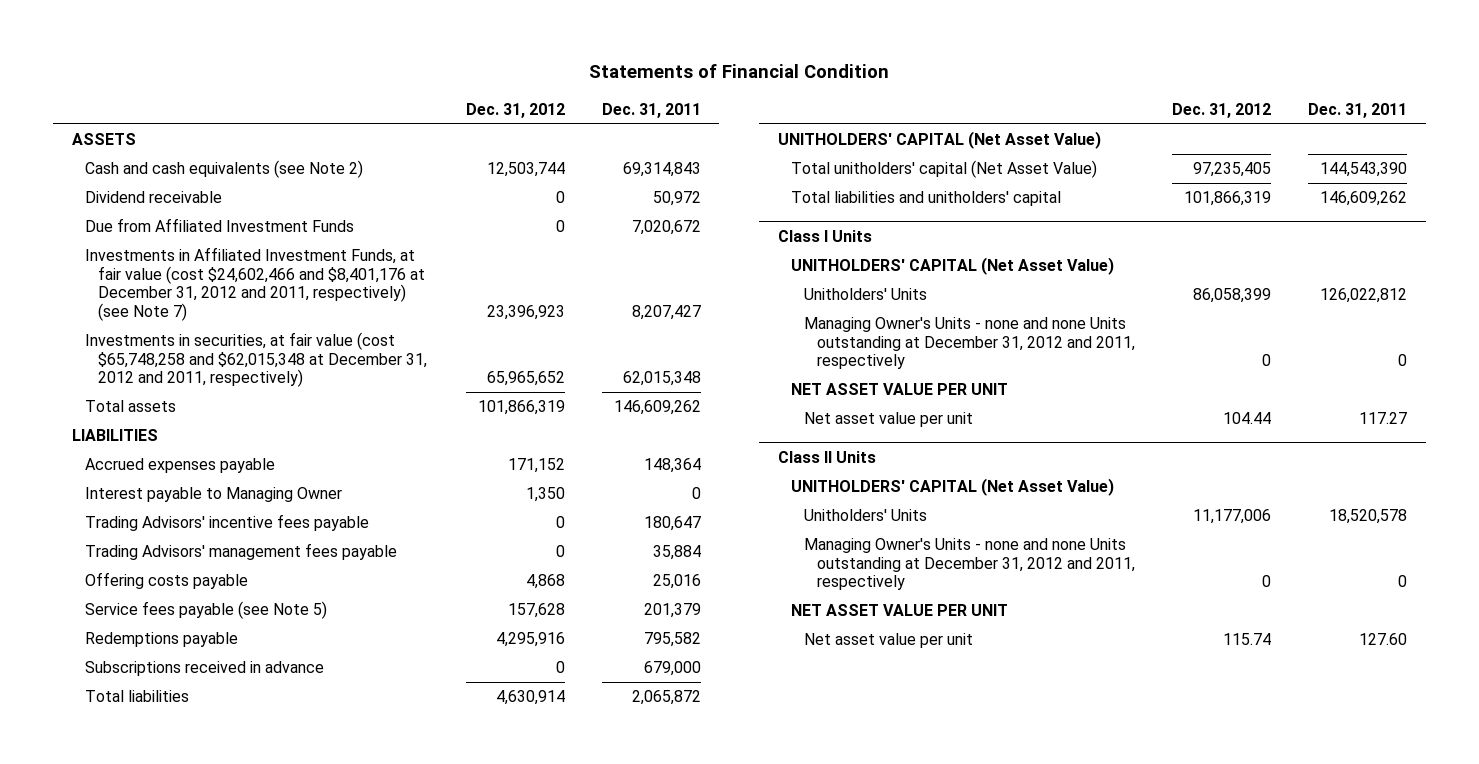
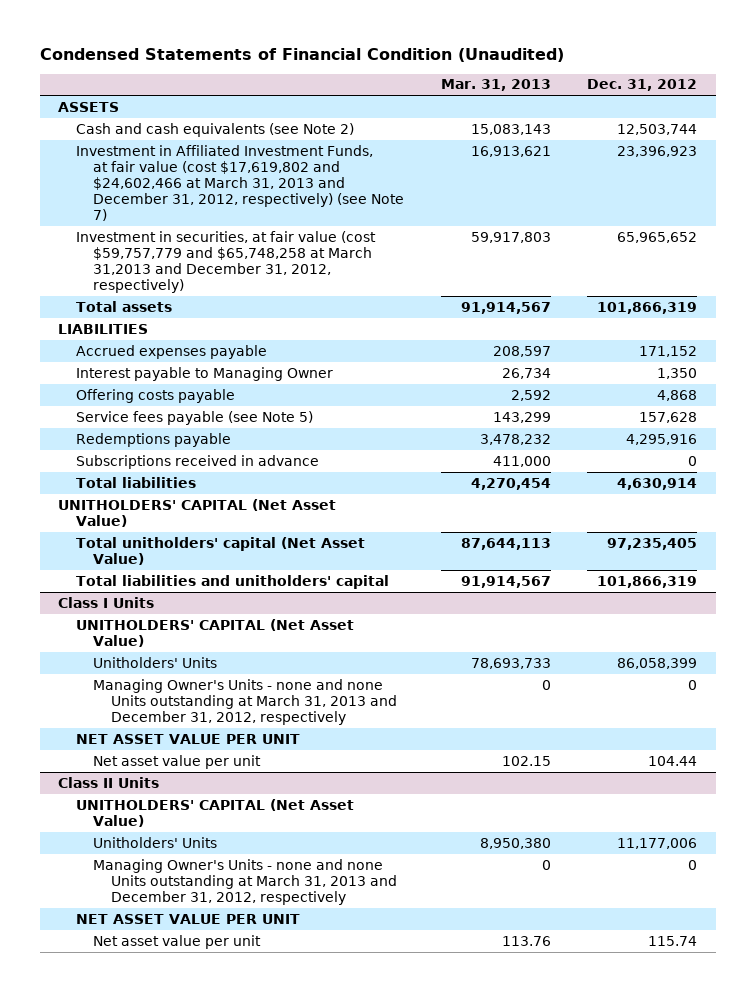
[589,64,890,79] Statements of Financial Condition -> [39,48,564,63] Condensed Statements of Financial Condition (Unaudited)
[601,102,701,118] Dec. 31, 2011 -> none
none -> [440,79,551,92] Mar. 31, 2013
[84,191,222,204] Dividend receivable -> none
[84,218,354,233] Due from Affiliated Investment Funds -> none
[84,247,425,321] Investments in Affiliated Investment Funds, at fair value (cost $24,602,466 and $8,401,176 at December 31, 2012 and 2011, respectively) (see Note 7) -> [75,144,405,222] Investment in Affiliated Investment Funds, at fair value (cost $17,619,802 and $24,602,466 at March 31, 2013 and December 31, 2012, respectively) (see Note 7)
[84,332,427,388] Investments in securities, at fair value (cost $65,748,258 and $62,015,348 at December 31, 2012 and 2011, respectively) -> [75,230,376,294] Investment in securities, at fair value (cost $59,757,779 and $65,748,258 at March 31,2013 and December 31, 2012, respectively)
[84,514,369,532] Trading Advisors' incentive fees payable -> none
[84,543,397,561] Trading Advisors' management fees payable -> none
[803,317,1135,370] Managing Owner's Units - none and none Units outstanding at December 31, 2012 and 2011, respectively -> [93,678,397,726] Managing Owner's Units - none and none Units outstanding at March 31, 2013 and December 31, 2012, respectively
[803,538,1135,591] Managing Owner's Units - none and none Units outstanding at December 31, 2012 and 2011, respectively -> [93,858,397,906] Managing Owner's Units - none and none Units outstanding at March 31, 2013 and December 31, 2012, respectively

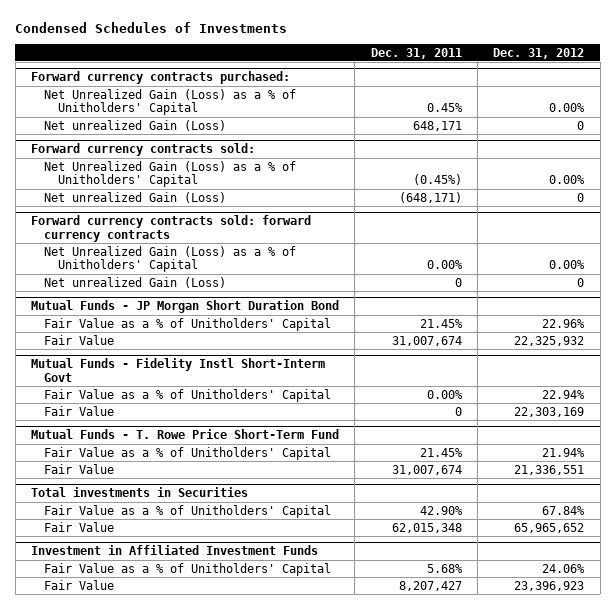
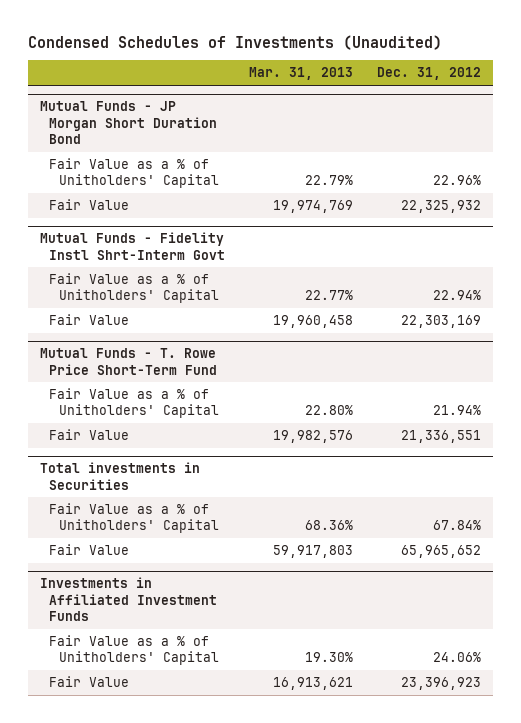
[15,21,288,33] Condensed Schedules of Investments -> [27,34,442,50] Condensed Schedules of Investments (Unaudited)
[370,47,462,59] Dec. 31, 2011 -> none
none -> [249,67,354,81] Mar. 31, 2013
[30,71,290,85] Forward currency contracts purchased: -> none
[44,88,297,116] Net Unrealized Gain (Loss) as a % of Unitholders' Capital -> none
[44,119,227,131] Net unrealized Gain (Loss) -> none
[30,143,255,157] Forward currency contracts sold: -> none
[44,160,297,188] Net Unrealized Gain (Loss) as a % of Unitholders' Capital -> none
[44,191,227,203] Net unrealized Gain (Loss) -> none
[30,215,311,243] Forward currency contracts sold: forward currency contracts -> none
[44,245,297,273] Net Unrealized Gain (Loss) as a % of Unitholders' Capital -> none
[44,276,227,288] Net unrealized Gain (Loss) -> none
[30,358,325,383] Mutual Funds - Fidelity Instl Short-Interm Govt -> [39,232,226,260] Mutual Funds - Fidelity Instl Shrt-Interm Govt
[30,545,318,556] Investment in Affiliated Investment Funds -> [39,577,218,622] Investments in Affiliated Investment Funds

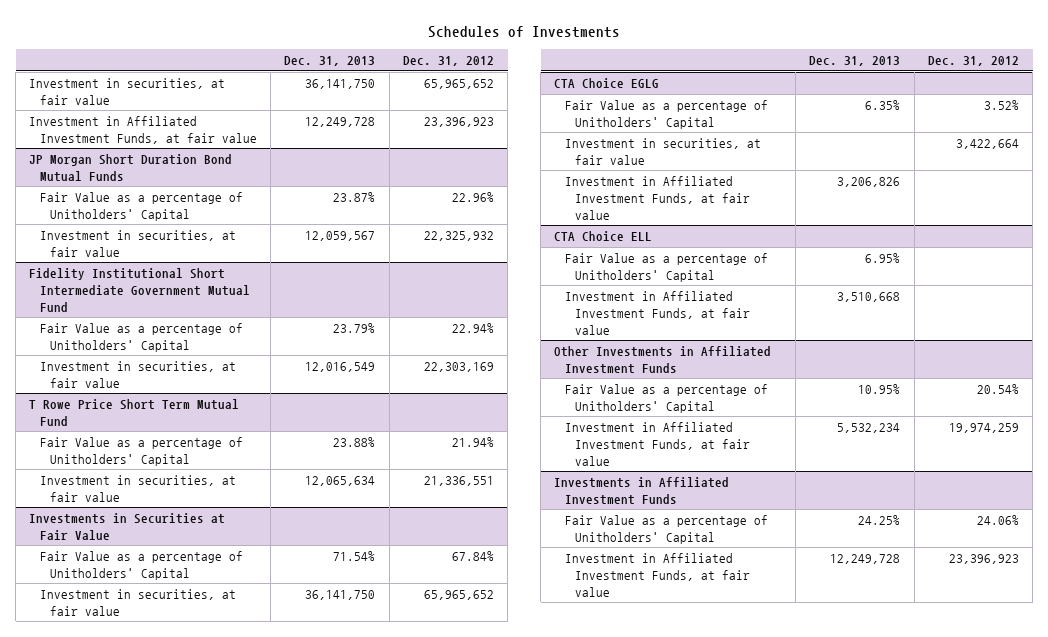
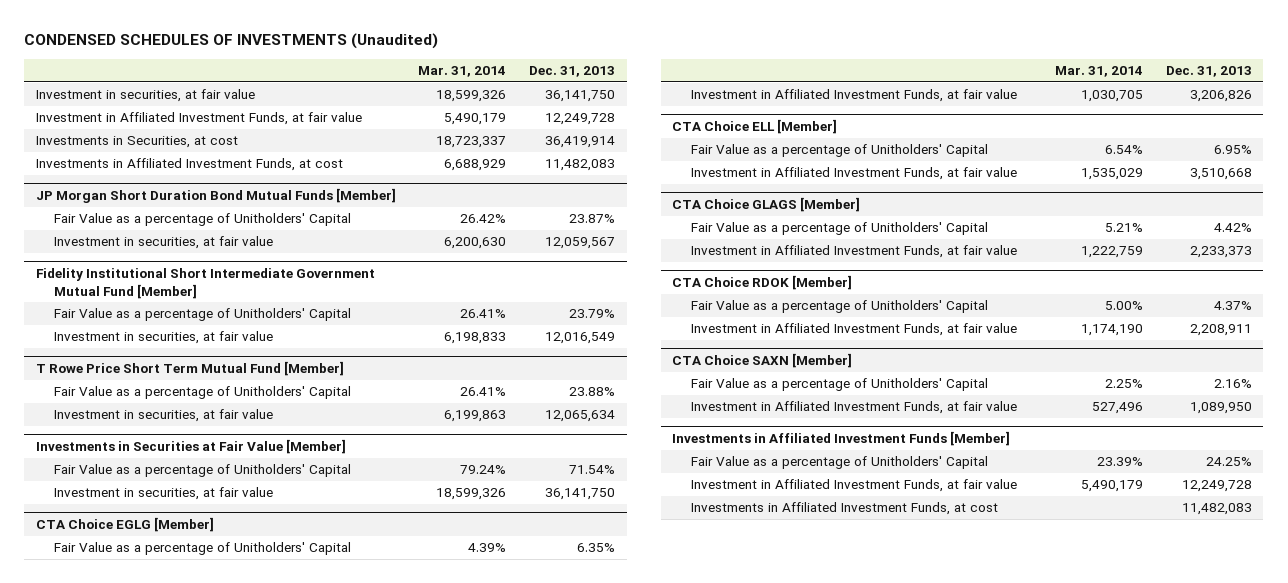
[428,25,621,38] Schedules of Investments -> [24,33,439,50] CONDENSED SCHEDULES OF INVESTMENTS (Unaudited)
[402,56,494,67] Dec. 31, 2012 -> none
none -> [418,66,507,78] Mar. 31, 2014
none -> [35,136,238,149] Investments in Securities, at cost
none -> [35,158,343,172] Investments in Affiliated Investment Funds, at cost
[29,153,233,182] JP Morgan Short Duration Bond Mutual Funds -> [35,188,396,204] JP Morgan Short Duration Bond Mutual Funds [Member]
[29,267,250,312] Fidelity Institutional Short Intermediate Government Mutual Fund -> [35,268,375,299] Fidelity Institutional Short Intermediate Government Mutual Fund [Member]
[29,398,240,426] T Rowe Price Short Term Mutual Fund -> [35,361,344,377] T Rowe Price Short Term Mutual Fund [Member]
[29,512,226,540] Investments in Securities at Fair Value -> [35,439,346,455] Investments in Securities at Fair Value [Member]
[554,77,660,88] CTA Choice EGLG -> [35,517,214,533] CTA Choice EGLG [Member]
[564,137,761,165] Investment in securities, at fair value -> none
[554,230,653,241] CTA Choice ELL -> [672,119,838,135] CTA Choice ELL [Member]
[554,345,772,374] Other Investments in Affiliated Investment Funds -> none
none -> [672,197,861,213] CTA Choice GLAGS [Member]
[858,383,901,394] 10.95% -> [1214,223,1253,233] 4.42%
[837,422,901,433] 5,532,234 -> [1190,246,1253,259] 2,233,373
none -> [672,275,853,291] CTA Choice RDOK [Member]
none -> [691,300,989,314] Fair Value as a percentage of Unitholders' Capital
none -> [691,323,1018,337] Investment in Affiliated Investment Funds, at fair value
none -> [672,353,853,369] CTA Choice SAXN [Member]
none -> [691,378,989,392] Fair Value as a percentage of Unitholders' Capital
none -> [691,401,1018,415] Investment in Affiliated Investment Funds, at fair value
[554,476,730,505] Investments in Affiliated Investment Funds -> [672,431,1011,447] Investments in Affiliated Investment Funds [Member]
none -> [691,502,999,516] Investments in Affiliated Investment Funds, at cost

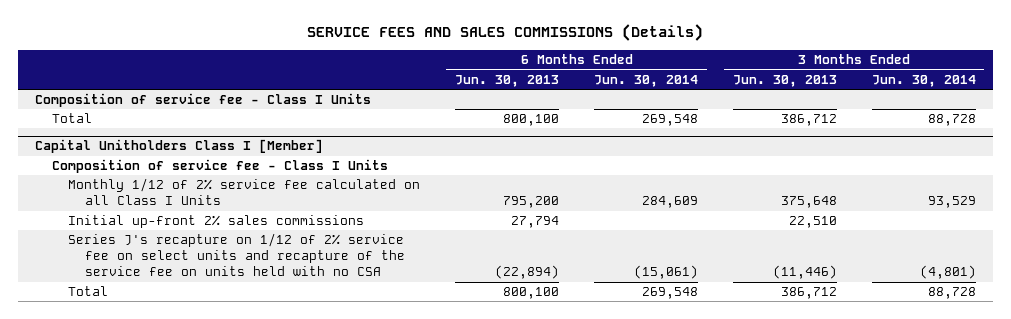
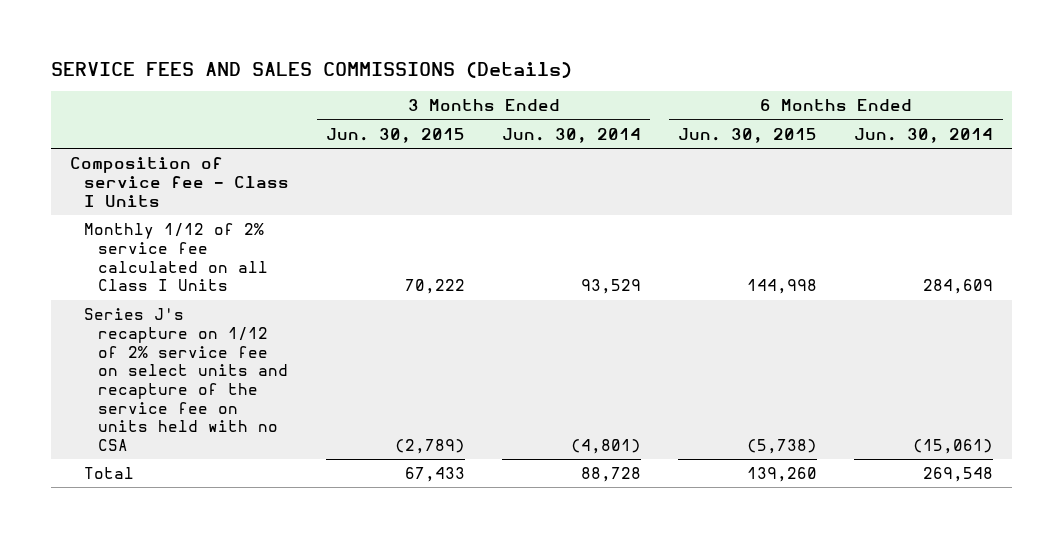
[455,74,560,87] Jun. 30, 2013 -> none
[732,74,837,87] Jun. 30, 2013 -> none
none -> [326,127,466,143] Jun. 30, 2015
none -> [678,127,818,143] Jun. 30, 2015
[51,113,92,124] Total -> none
[34,139,323,154] Capital Unitholders Class I [Member] -> none
[51,159,388,174] Composition of service fee - Class I Units -> none
[68,215,365,229] Initial up-front 2% sales commissions -> none

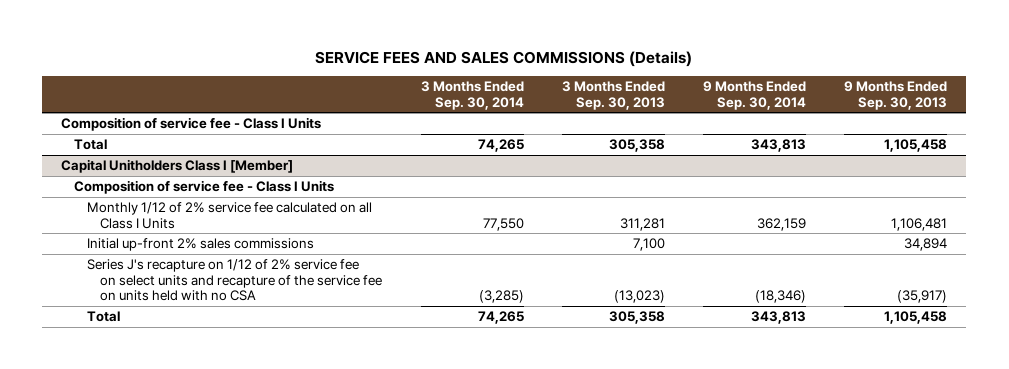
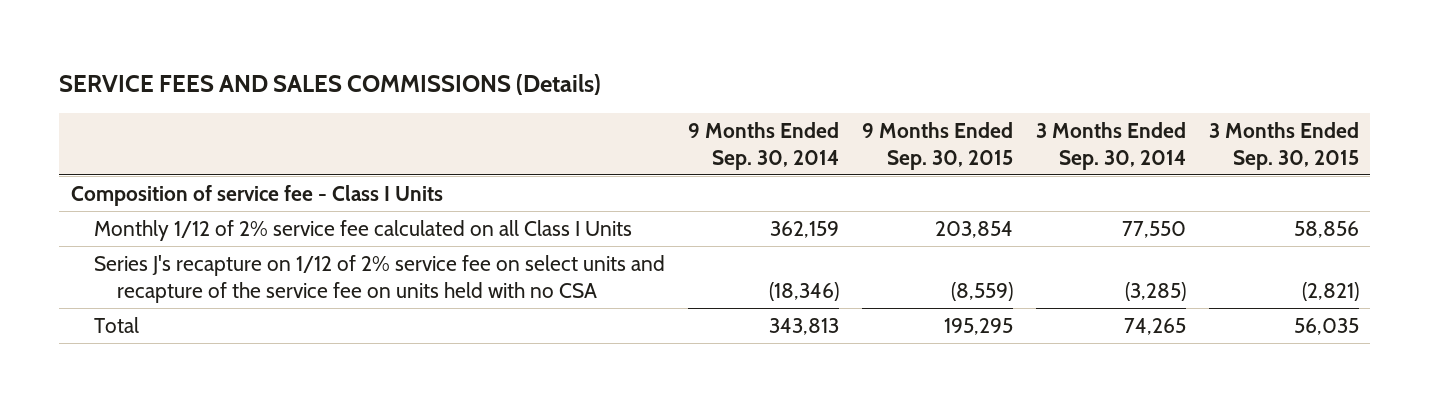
[561,81,665,110] 3 Months Ended Sep. 30, 2013 -> none
[844,81,948,110] 9 Months Ended Sep. 30, 2013 -> none
none -> [861,121,1013,170] 9 Months Ended Sep. 30, 2015
none -> [1208,121,1359,170] 3 Months Ended Sep. 30, 2015
[74,138,108,150] Total -> none
[61,158,294,173] Capital Unitholders Class I [Member] -> none
[74,179,335,194] Composition of service fee - Class I Units -> none
[87,237,315,251] Initial up-front 2% sales commissions -> none

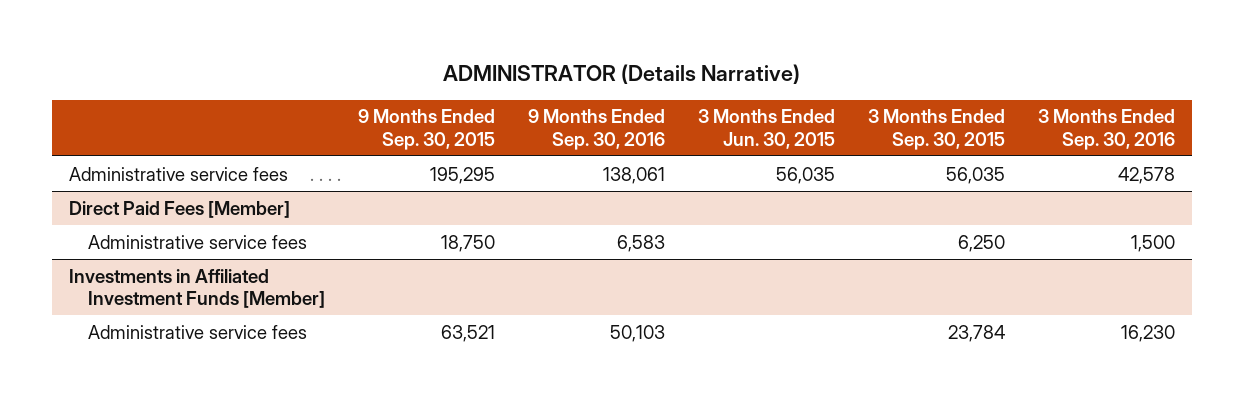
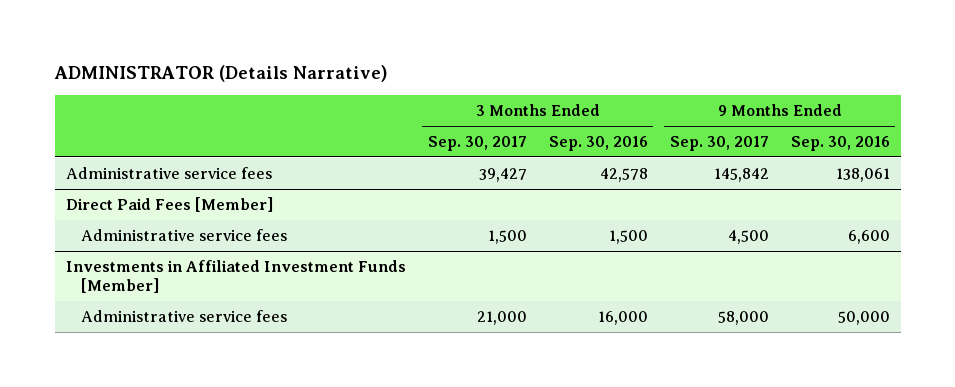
[357,109,495,150] 9 Months Ended Sep. 30, 2015 -> none
[697,109,835,149] 3 Months Ended Jun. 30, 2015 -> none
[867,109,1005,150] 3 Months Ended Sep. 30, 2015 -> none
none -> [427,135,527,151] Sep. 30, 2017
none -> [669,135,769,151] Sep. 30, 2017
[616,234,665,252] 6,583 -> [847,229,890,244] 6,600
[609,324,665,342] 50,103 -> [837,310,890,325] 50,000
[1121,324,1176,342] 16,230 -> [597,310,648,325] 16,000

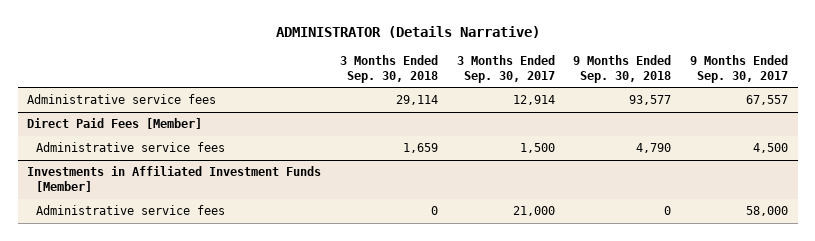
[548,135,648,151] Sep. 30, 2016 -> none
[790,135,890,151] Sep. 30, 2016 -> none
none -> [339,55,438,83] 3 Months Ended Sep. 30, 2018
none -> [573,55,672,83] 9 Months Ended Sep. 30, 2018
[478,167,527,182] 39,427 -> [512,95,555,106] 12,914
[713,167,769,182] 145,842 -> [746,95,789,106] 67,557

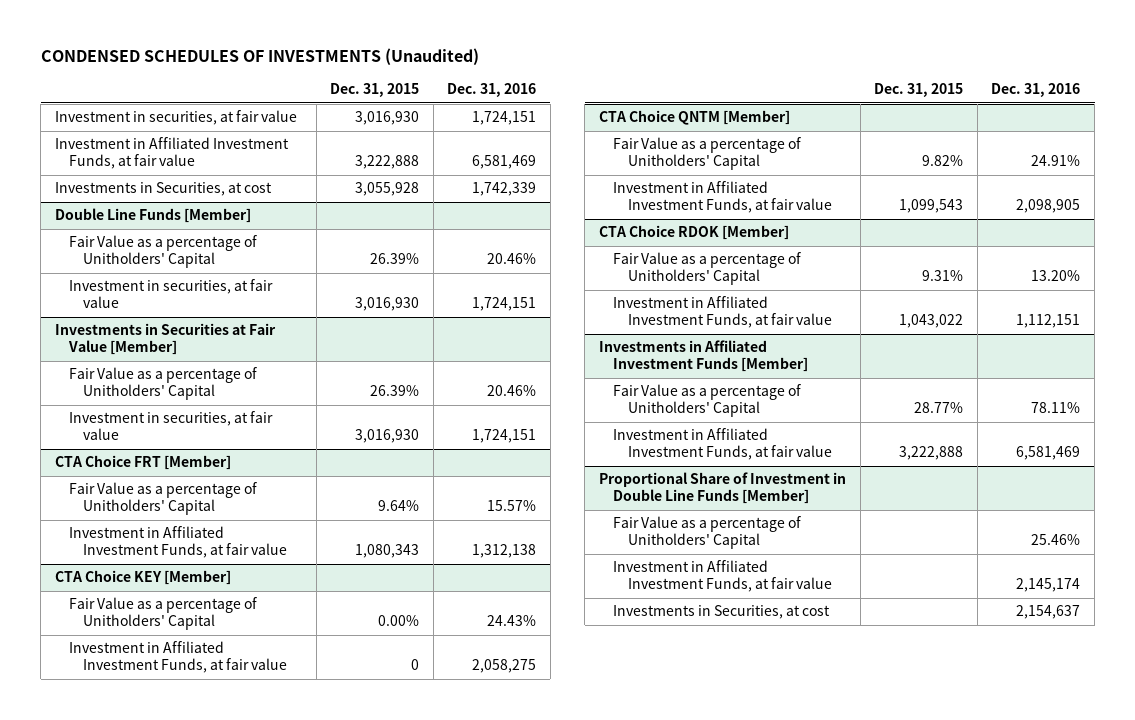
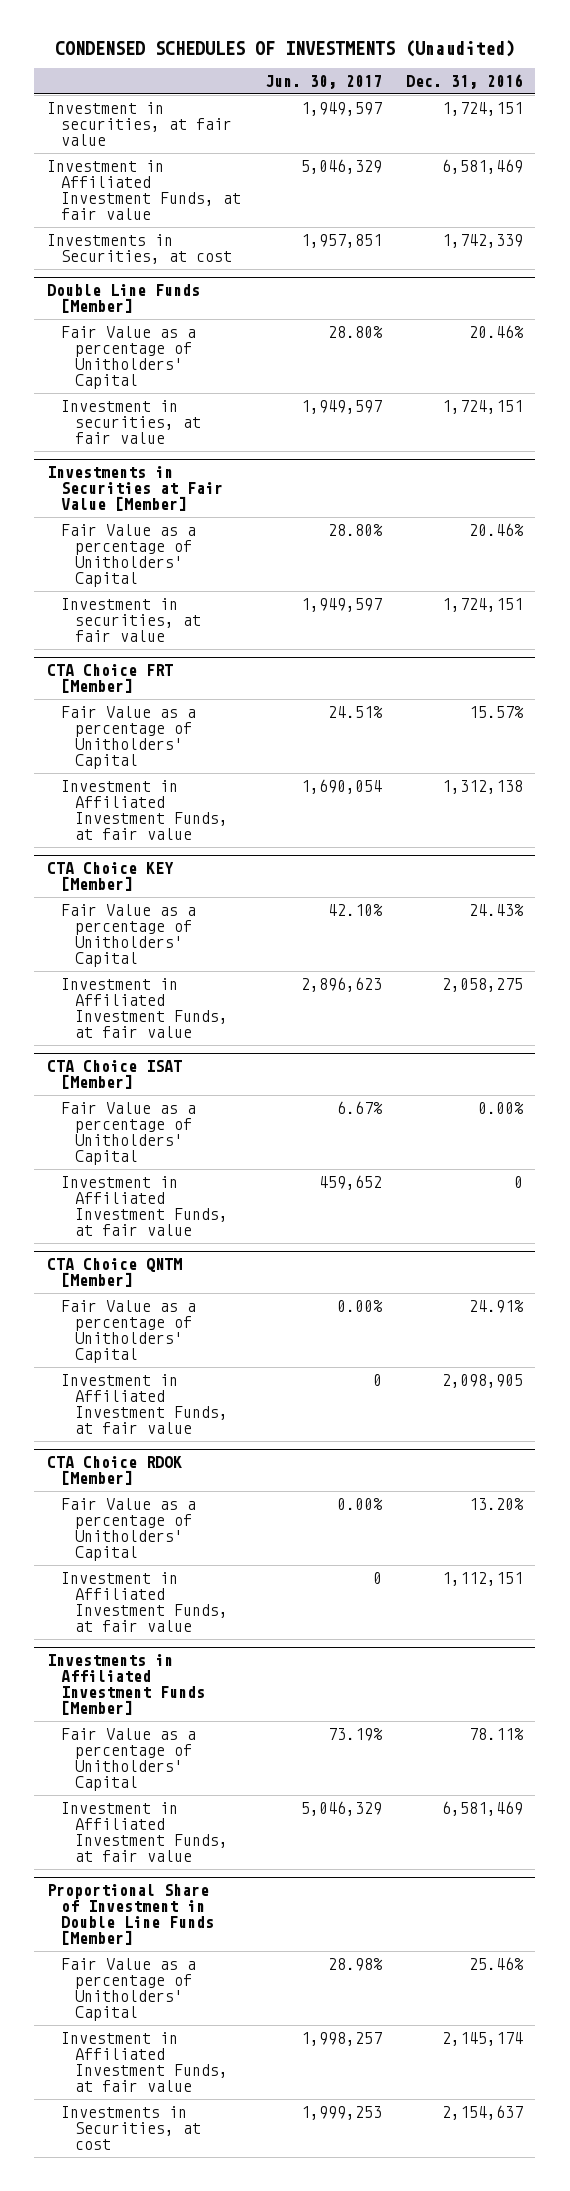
[330,83,420,98] Dec. 31, 2015 -> none
none -> [264,75,382,90] Jun. 30, 2017
none -> [46,1059,182,1089] CTA Choice ISAT [Member]
none -> [60,1101,196,1165] Fair Value as a percentage of Unitholders' Capital
none -> [60,1175,228,1236] Investment in Affiliated Investment Funds, at fair value

